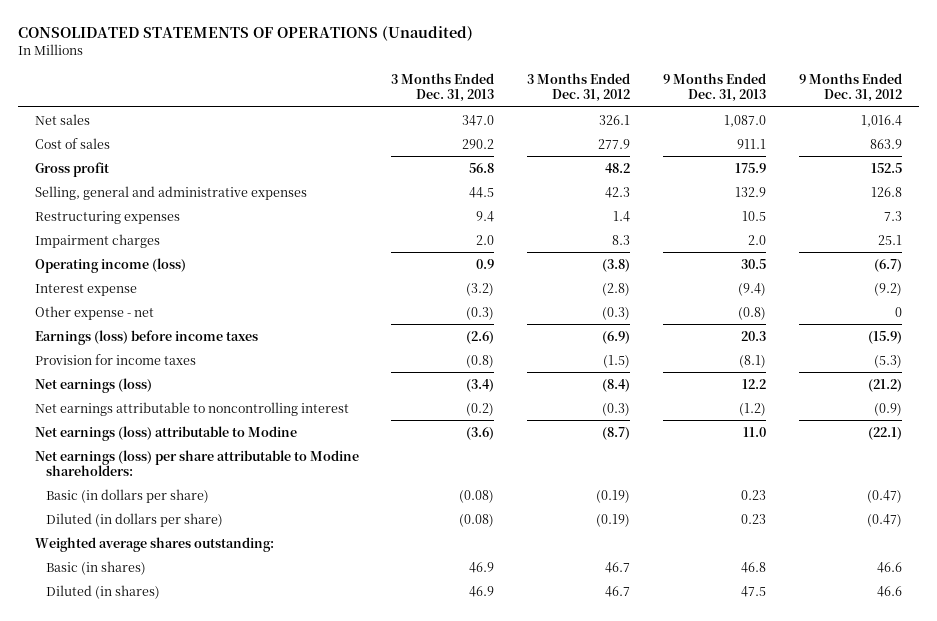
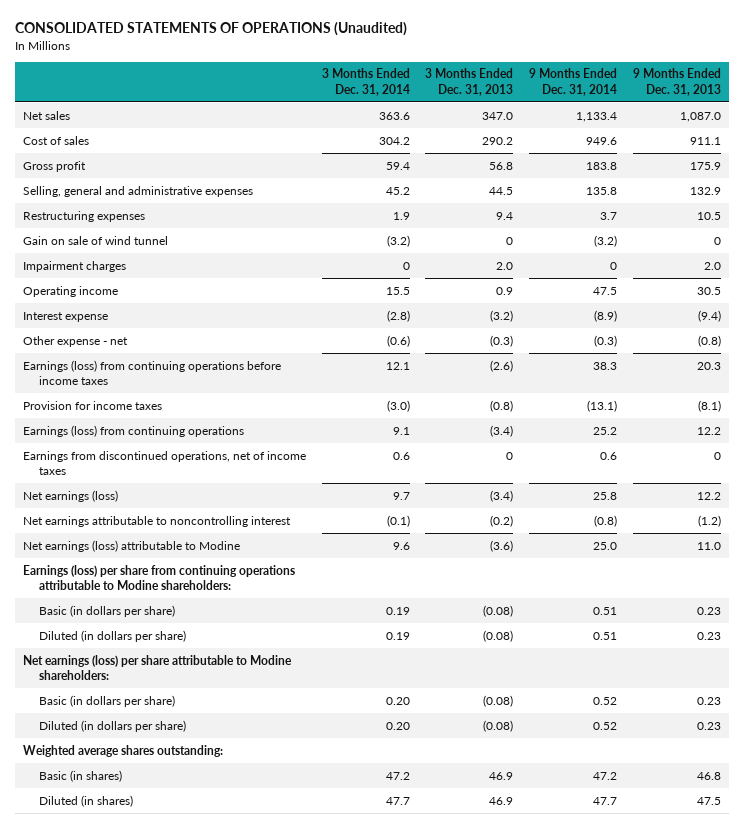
[527,73,631,103] 3 Months Ended Dec. 31, 2012 -> none
[799,73,903,103] 9 Months Ended Dec. 31, 2012 -> none
none -> [321,68,410,96] 3 Months Ended Dec. 31, 2014
none -> [529,68,618,96] 9 Months Ended Dec. 31, 2014
none -> [22,235,168,245] Gain on sale of wind tunnel
[34,257,186,273] Operating income (loss) -> [22,285,118,297] Operating income
[34,329,258,345] Earnings (loss) before income taxes -> [22,359,281,386] Earnings (loss) from continuing operations before income taxes
none -> [22,424,244,437] Earnings (loss) from continuing operations
none -> [22,450,306,476] Earnings from discontinued operations, net of income taxes
none -> [22,564,295,591] Earnings (loss) per share from continuing operations attributable to Modine shareholders:
none -> [39,604,176,617] Basic (in dollars per share)
none -> [39,629,187,642] Diluted (in dollars per share)

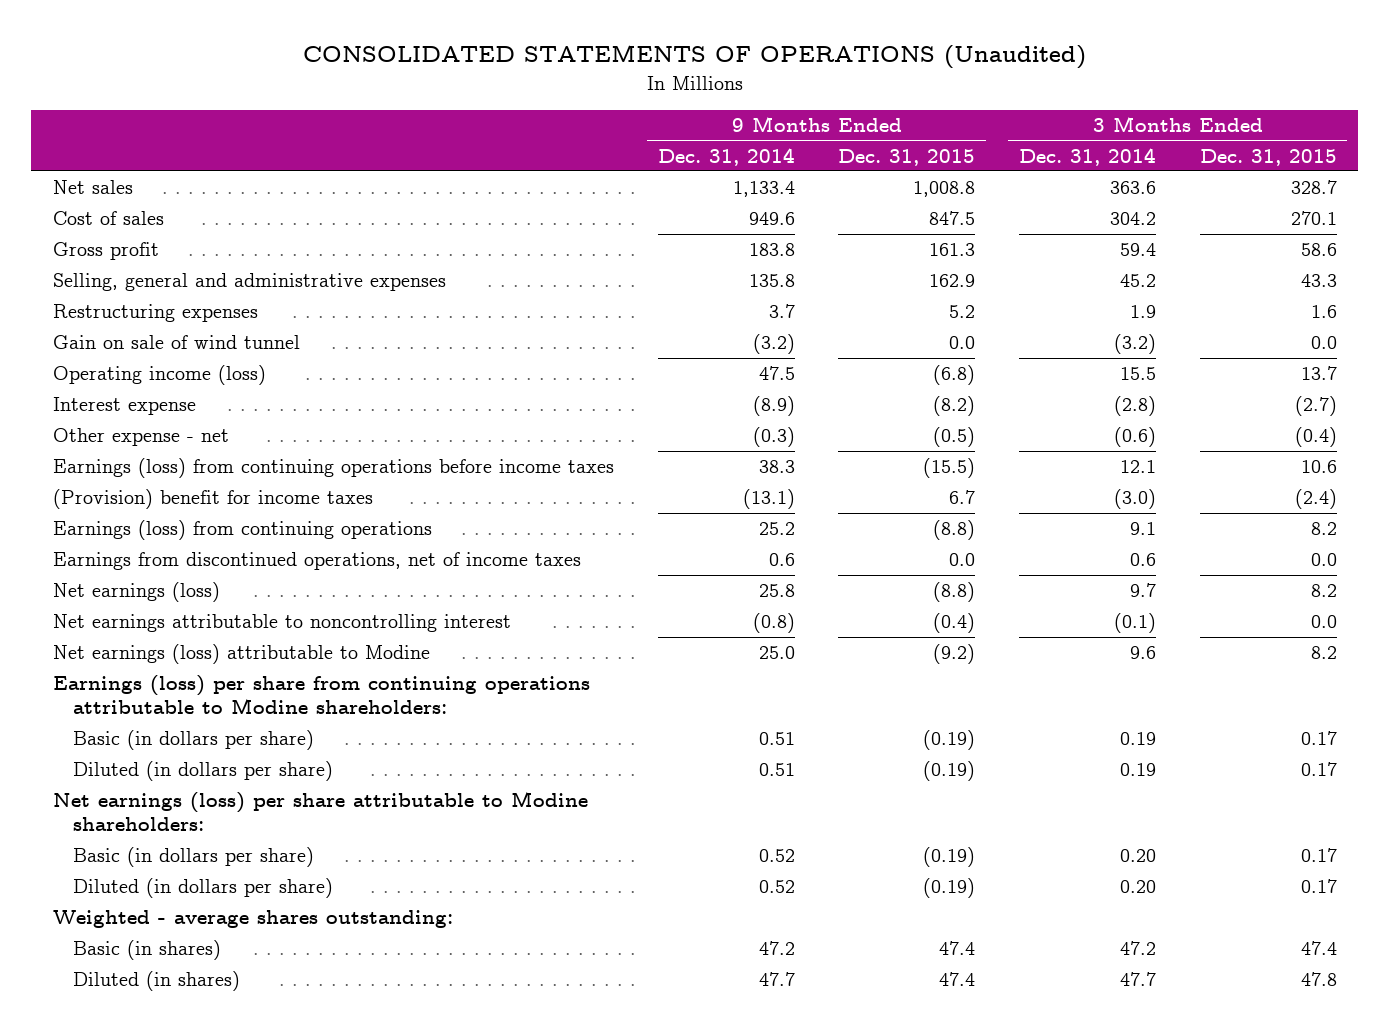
[425,68,514,96] 3 Months Ended Dec. 31, 2013 -> none
[633,68,722,96] 9 Months Ended Dec. 31, 2013 -> none
none -> [838,148,976,166] Dec. 31, 2015
none -> [1199,148,1337,166] Dec. 31, 2015
[22,260,126,272] Impairment charges -> none
[22,285,118,297] Operating income -> [53,365,267,386] Operating income (loss)
[22,400,162,410] Provision for income taxes -> [53,489,374,510] (Provision) benefit for income taxes
[22,744,223,757] Weighted average shares outstanding: -> [53,910,454,929] Weighted - average shares outstanding:

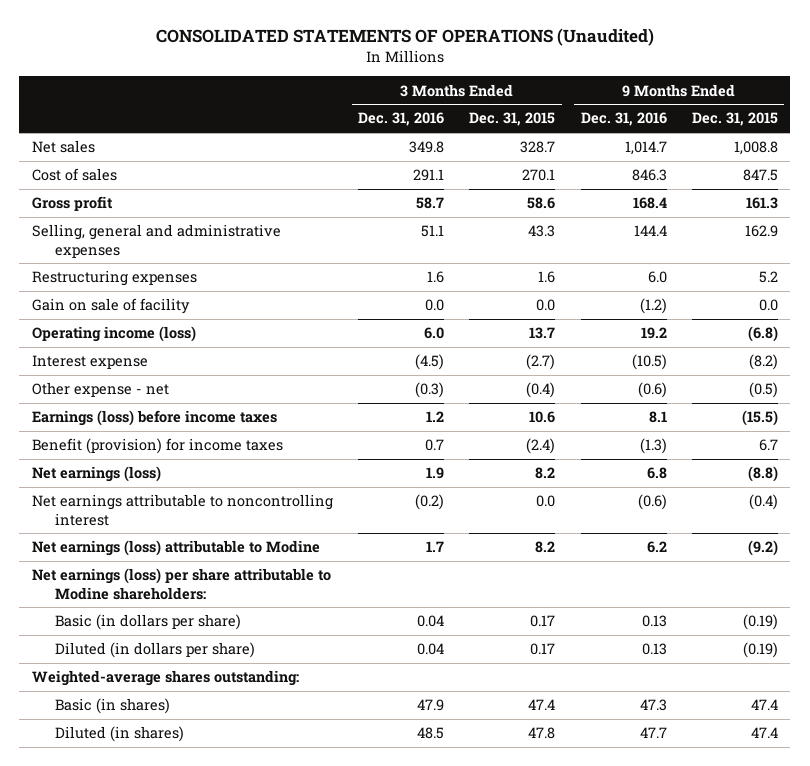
[657,147,795,166] Dec. 31, 2014 -> none
[1018,147,1156,166] Dec. 31, 2014 -> none
none -> [358,112,445,127] Dec. 31, 2016
none -> [580,112,667,127] Dec. 31, 2016
[53,335,301,350] Gain on sale of wind tunnel -> [31,298,190,315] Gain on sale of facility
[53,520,433,541] Earnings (loss) from continuing operations -> none
[53,552,582,571] Earnings from discontinued operations, net of income taxes -> none
[53,458,615,479] Earnings (loss) from continuing operations before income taxes -> [31,410,277,427] Earnings (loss) before income taxes
[53,489,374,510] (Provision) benefit for income taxes -> [31,438,283,455] Benefit (provision) for income taxes
[53,675,591,715] Earnings (loss) per share from continuing operations attributable to Modine shareholders: -> none
[73,730,315,751] Basic (in dollars per share) -> none
[73,761,334,782] Diluted (in dollars per share) -> none
[53,910,454,929] Weighted - average shares outstanding: -> [31,670,299,687] Weighted-average shares outstanding:

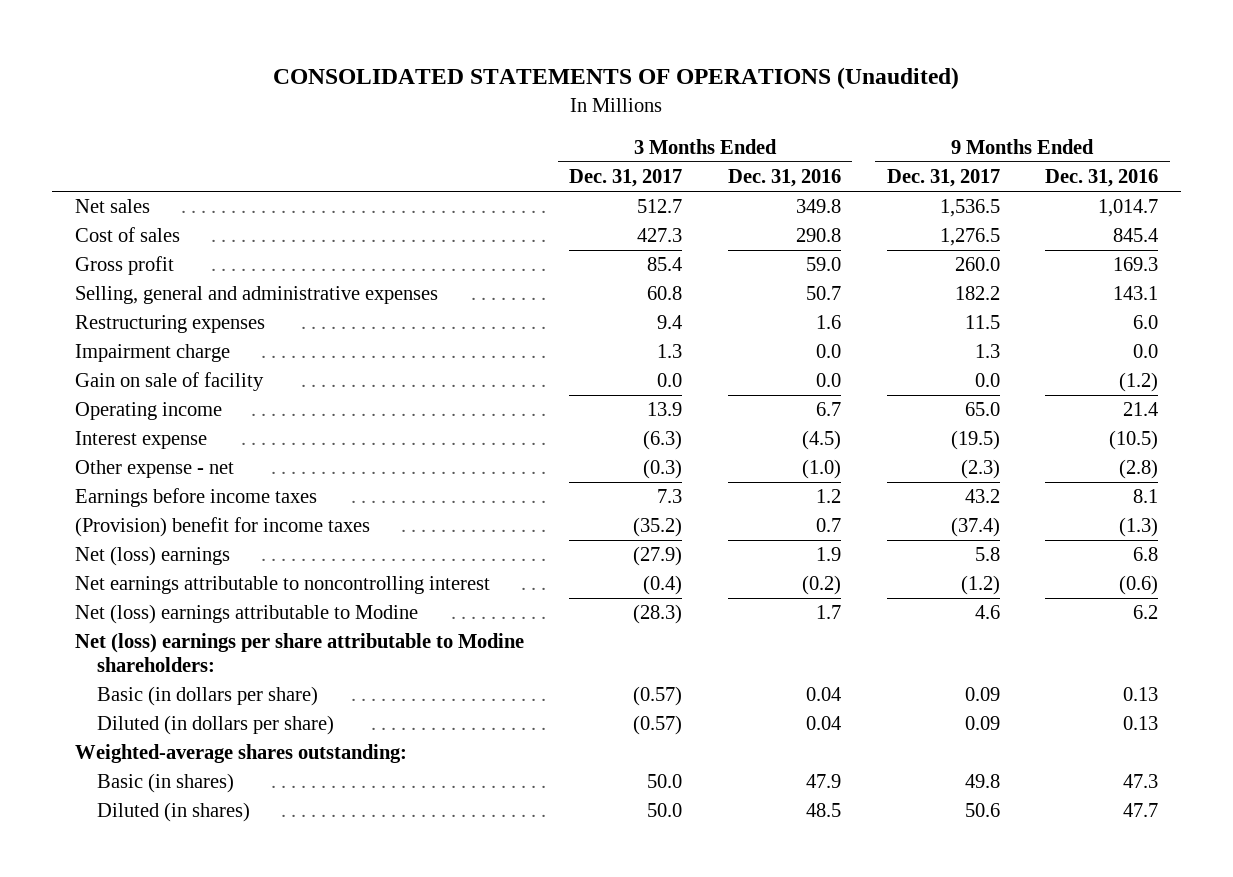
[469,112,556,127] Dec. 31, 2015 -> none
[691,112,778,127] Dec. 31, 2015 -> none
none -> [569,169,683,188] Dec. 31, 2017
none -> [886,169,1000,188] Dec. 31, 2017
[413,169,445,182] 291.1 -> [795,228,841,243] 290.8
[631,169,667,182] 846.3 -> [1113,228,1159,243] 845.4
[416,197,445,210] 58.7 -> [805,257,841,272] 59.0
[632,197,667,210] 168.4 -> [1113,257,1159,272] 169.3
[421,225,445,238] 51.1 -> [805,286,841,301] 50.7
[633,225,667,237] 144.4 -> [1113,286,1159,301] 143.1
none -> [74,344,230,363] Impairment charge
[31,326,196,343] Operating income (loss) -> [74,402,222,421] Operating income
[424,327,445,340] 6.0 -> [815,402,841,417] 6.7
[640,327,667,340] 19.2 -> [1123,402,1159,417] 21.4
[415,382,445,399] (0.3) -> [801,459,841,480] (1.0)
[637,382,667,399] (0.6) -> [1119,459,1159,480] (2.8)
[31,410,277,427] Earnings (loss) before income taxes -> [74,488,317,508] Earnings before income taxes
[31,438,283,455] Benefit (provision) for income taxes -> [74,517,370,538] (Provision) benefit for income taxes
[31,466,161,483] Net earnings (loss) -> [74,546,230,567] Net (loss) earnings
[31,540,320,557] Net earnings (loss) attributable to Modine -> [74,604,418,625] Net (loss) earnings attributable to Modine
[31,568,331,600] Net earnings (loss) per share attributable to Modine shareholders: -> [74,633,524,673] Net (loss) earnings per share attributable to Modine shareholders:

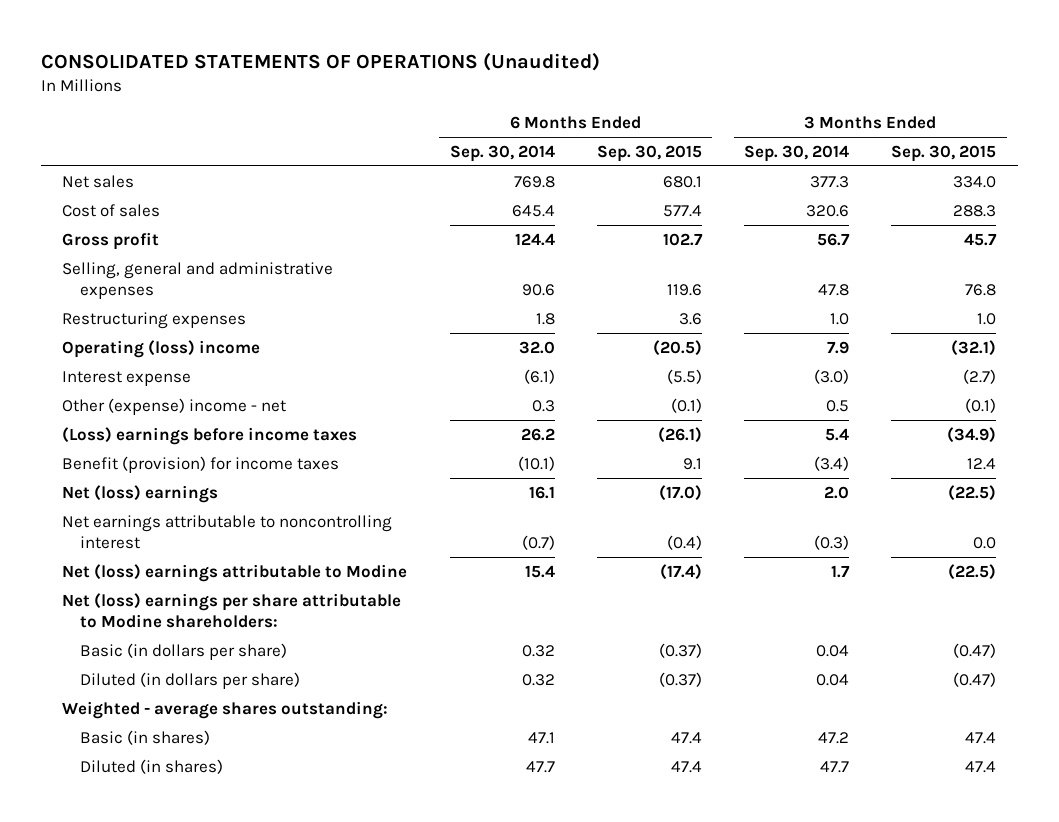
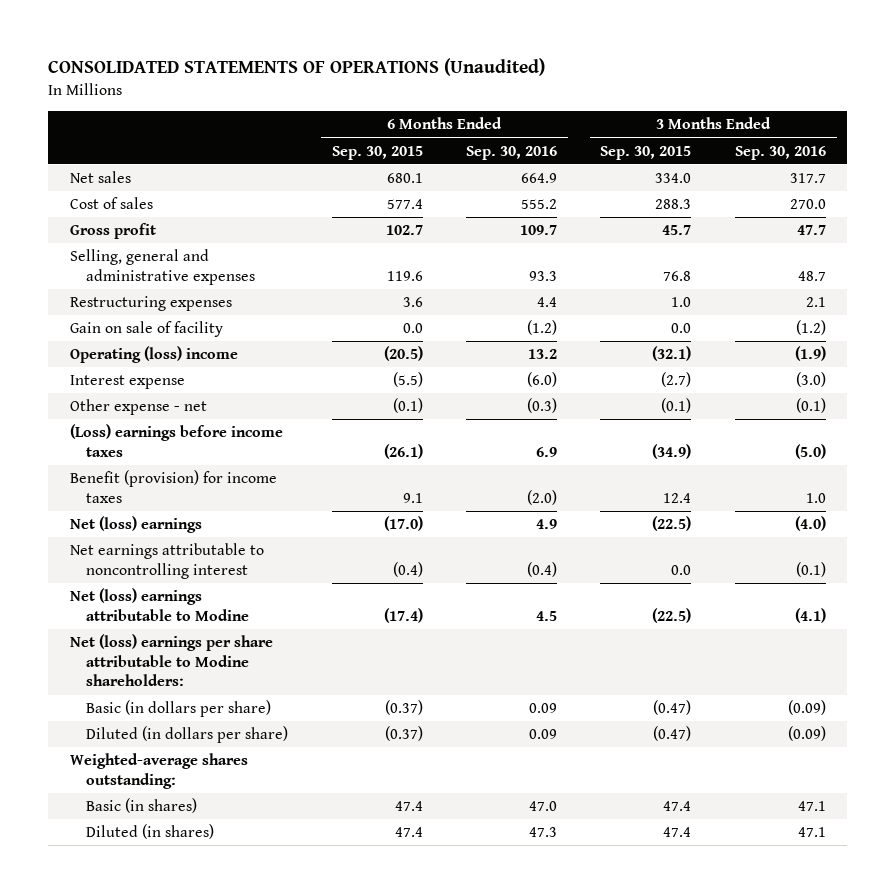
[449,144,555,162] Sep. 30, 2014 -> none
[744,144,850,162] Sep. 30, 2014 -> none
none -> [466,145,558,160] Sep. 30, 2016
none -> [734,145,826,160] Sep. 30, 2016
none -> [70,321,224,338] Gain on sale of facility
[62,397,287,415] Other (expense) income - net -> [70,399,208,416] Other expense - net
[62,700,389,719] Weighted - average shares outstanding: -> [70,753,249,789] Weighted-average shares outstanding:

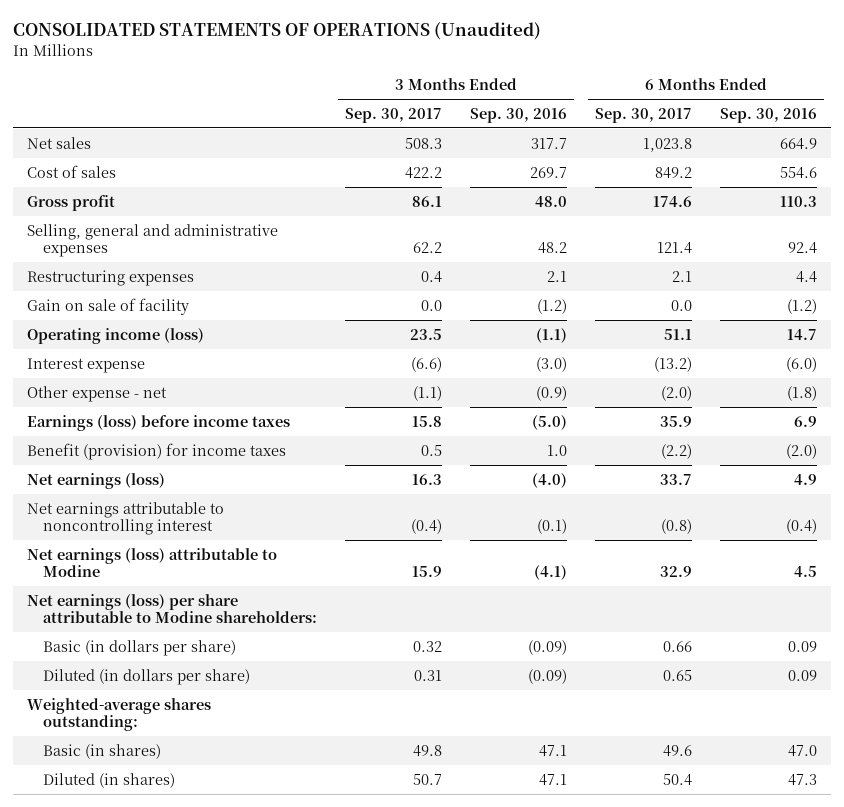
[331,145,423,160] Sep. 30, 2015 -> none
[600,145,692,160] Sep. 30, 2015 -> none
none -> [344,107,442,123] Sep. 30, 2017
none -> [594,107,692,123] Sep. 30, 2017
[521,199,558,210] 555.2 -> [779,166,817,179] 554.6
[789,199,826,210] 270.0 -> [529,166,567,178] 269.7
[520,225,558,236] 109.7 -> [779,195,817,207] 110.3
[796,225,826,236] 47.7 -> [534,195,567,207] 48.0
[529,270,558,281] 93.3 -> [787,241,817,254] 92.4
[797,270,826,281] 48.7 -> [537,241,567,254] 48.2
[70,346,239,364] Operating (loss) income -> [27,327,205,344] Operating income (loss)
[528,349,558,360] 13.2 -> [786,328,817,340] 14.7
[794,346,826,362] (1.9) -> [535,327,567,343] (1.1)
[527,398,558,414] (0.3) -> [786,385,817,401] (1.8)
[795,398,826,414] (0.1) -> [535,385,567,401] (0.9)
[70,424,284,457] (Loss) earnings before income taxes -> [27,414,291,431] Earnings (loss) before income taxes
[70,516,203,534] Net (loss) earnings -> [27,472,166,489] Net earnings (loss)
[70,588,250,621] Net (loss) earnings attributable to Modine -> [27,547,278,577] Net earnings (loss) attributable to Modine
[70,634,274,687] Net (loss) earnings per share attributable to Modine shareholders: -> [27,593,317,623] Net earnings (loss) per share attributable to Modine shareholders:

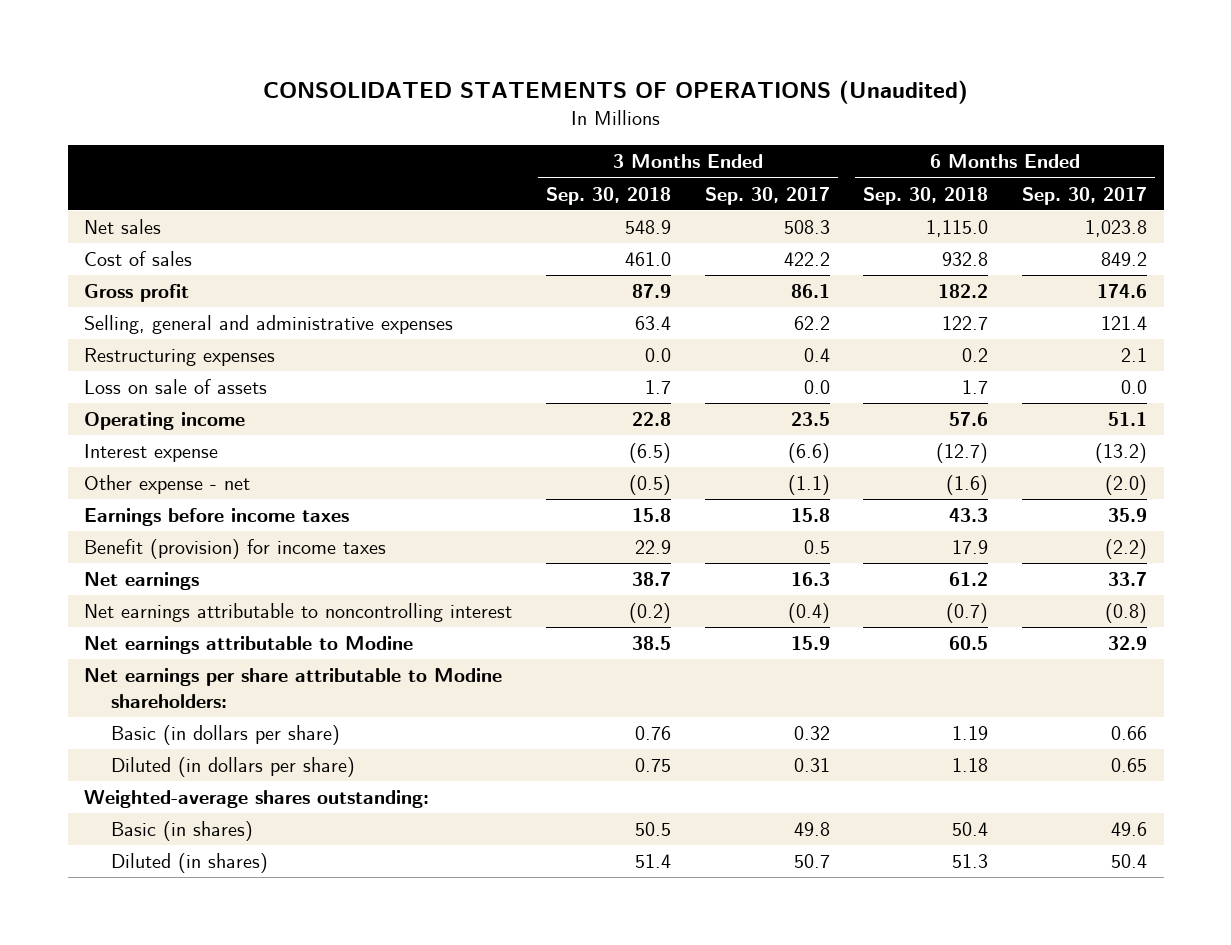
[469,107,567,123] Sep. 30, 2016 -> none
[719,107,817,123] Sep. 30, 2016 -> none
none -> [545,186,671,205] Sep. 30, 2018
none -> [863,186,989,205] Sep. 30, 2018
[27,297,190,315] Gain on sale of facility -> none
none -> [84,379,268,395] Loss on sale of assets
[27,327,205,344] Operating income (loss) -> [84,412,246,431] Operating income
[27,414,291,431] Earnings (loss) before income taxes -> [84,508,350,527] Earnings before income taxes
[27,472,166,489] Net earnings (loss) -> [84,572,200,591] Net earnings
[27,547,278,577] Net earnings (loss) attributable to Modine -> [84,636,414,655] Net earnings attributable to Modine
[27,593,317,623] Net earnings (loss) per share attributable to Modine shareholders: -> [84,668,503,708] Net earnings per share attributable to Modine shareholders:

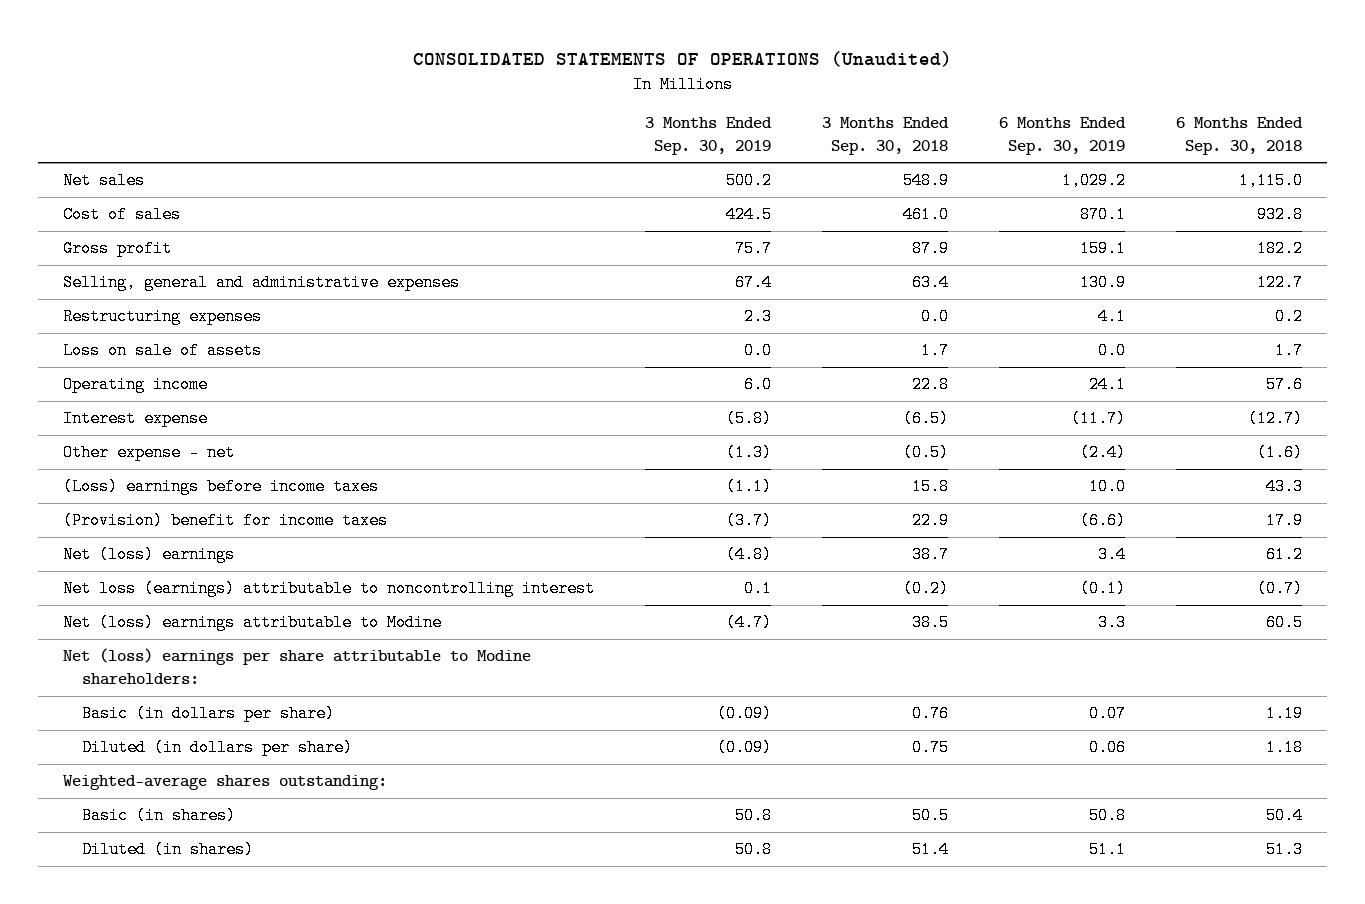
[704,186,830,205] Sep. 30, 2017 -> none
[1021,186,1147,205] Sep. 30, 2017 -> none
none -> [645,117,773,155] 3 Months Ended Sep. 30, 2019
none -> [998,117,1126,155] 6 Months Ended Sep. 30, 2019
[84,508,350,527] Earnings before income taxes -> [63,478,380,496] (Loss) earnings before income taxes
[84,539,387,560] Benefit (provision) for income taxes -> [63,512,389,530] (Provision) benefit for income taxes
[84,572,200,591] Net earnings -> [63,546,236,564] Net (loss) earnings
[84,603,513,623] Net earnings attributable to noncontrolling interest -> [63,580,596,598] Net loss (earnings) attributable to noncontrolling interest
[84,636,414,655] Net earnings attributable to Modine -> [63,614,443,632] Net (loss) earnings attributable to Modine
[84,668,503,708] Net earnings per share attributable to Modine shareholders: -> [63,648,532,685] Net (loss) earnings per share attributable to Modine shareholders:

